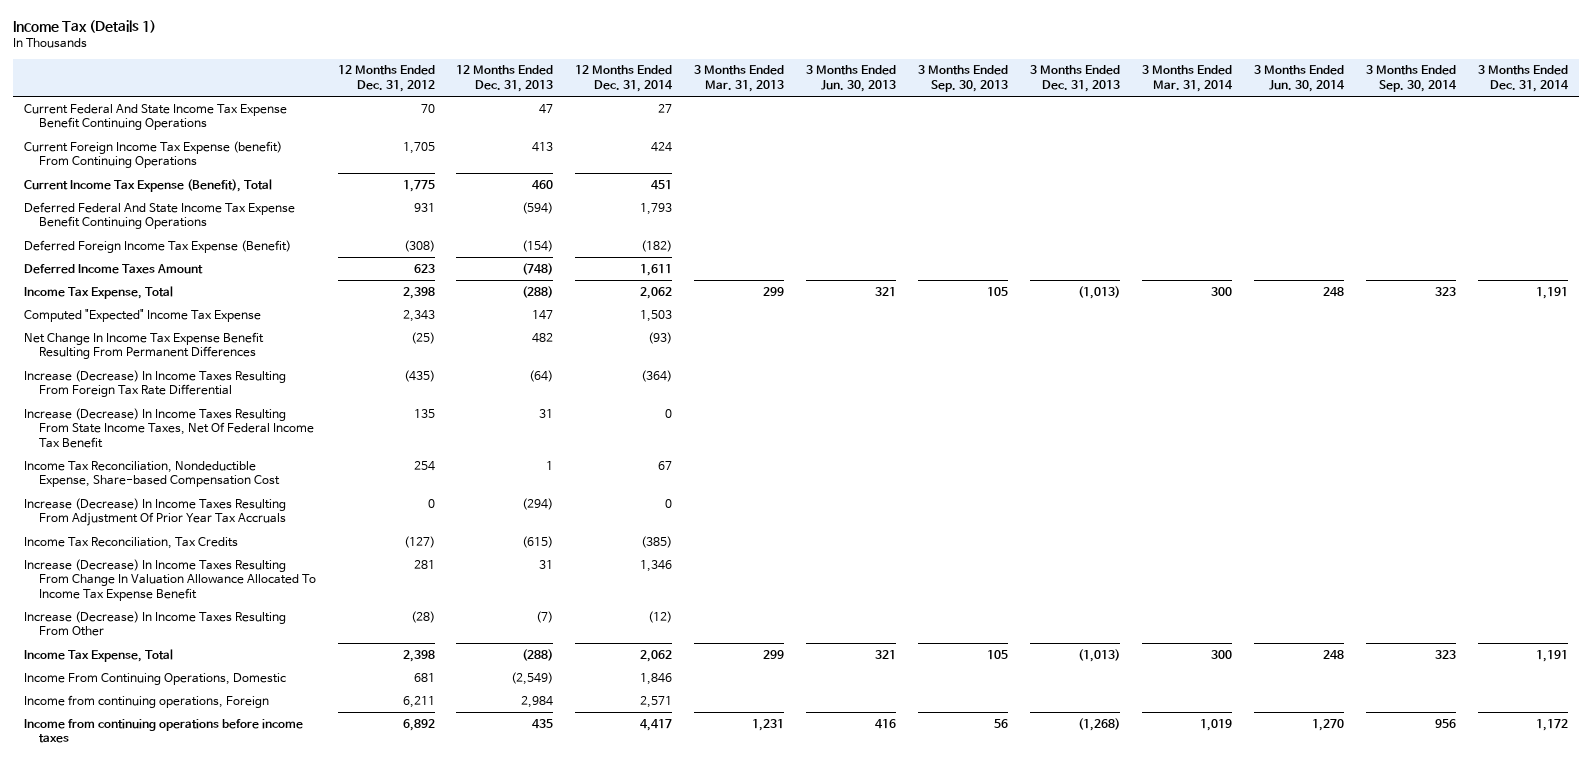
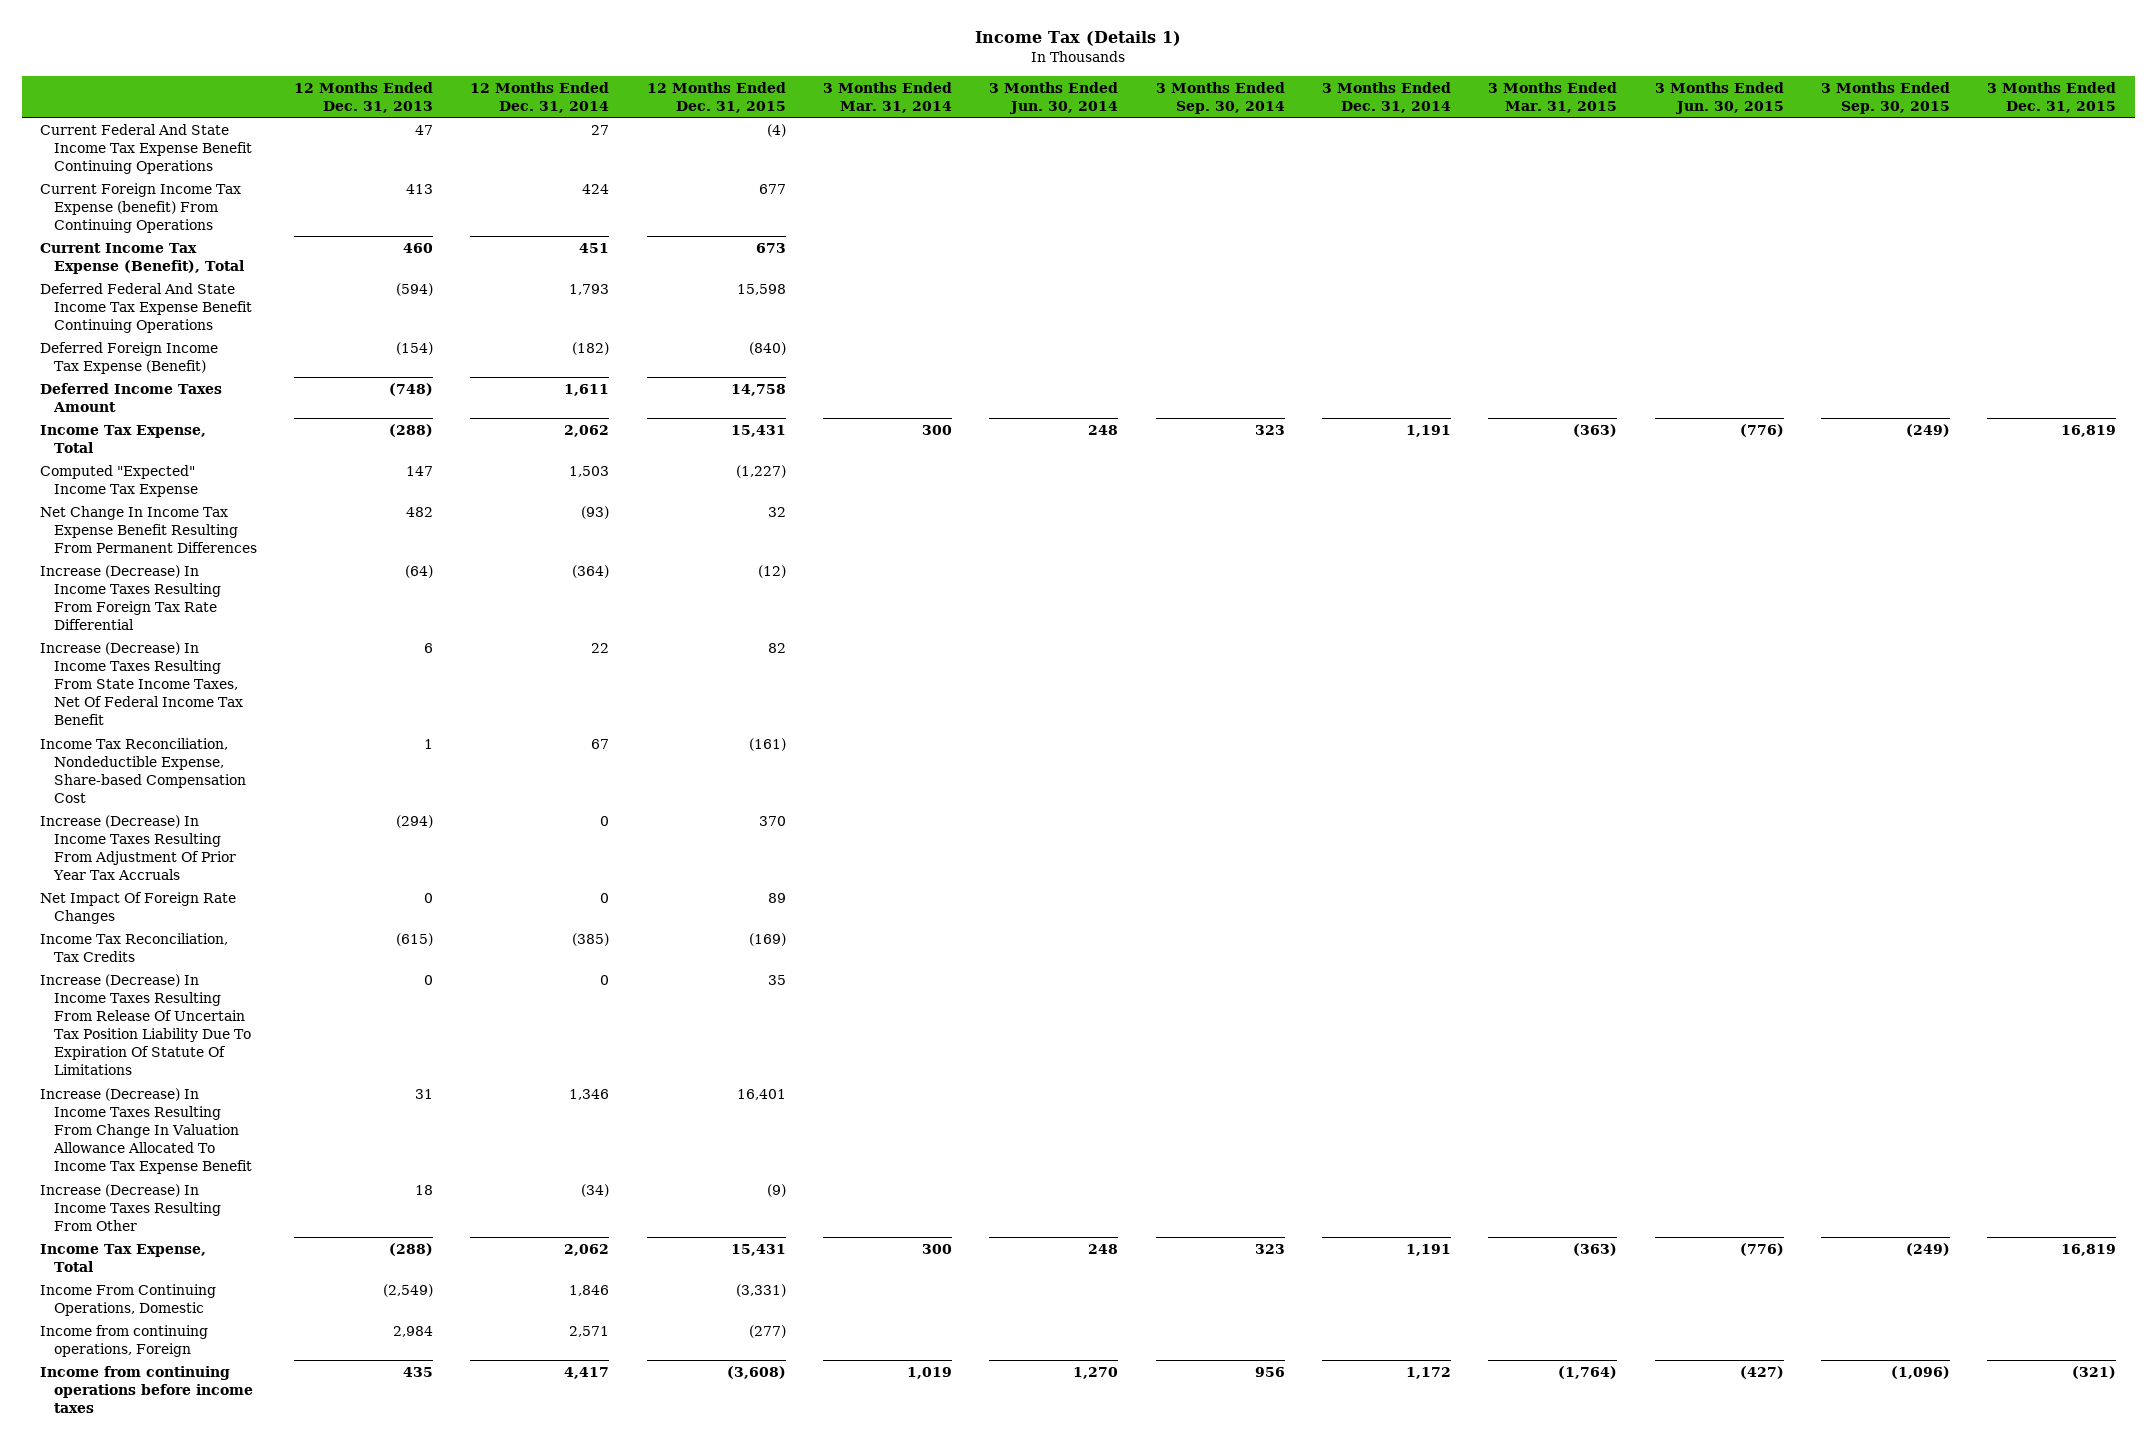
[337,65,435,92] 12 Months Ended Dec. 31, 2012 -> none
[694,65,785,92] 3 Months Ended Mar. 31, 2013 -> none
[806,65,897,92] 3 Months Ended Jun. 30, 2013 -> none
[918,65,1009,92] 3 Months Ended Sep. 30, 2013 -> none
[1029,65,1120,92] 3 Months Ended Dec. 31, 2013 -> none
none -> [646,81,786,113] 12 Months Ended Dec. 31, 2015
none -> [1488,81,1618,113] 3 Months Ended Mar. 31, 2015
none -> [1654,81,1784,114] 3 Months Ended Jun. 30, 2015
none -> [1820,81,1950,114] 3 Months Ended Sep. 30, 2015
none -> [1987,81,2117,113] 3 Months Ended Dec. 31, 2015
[539,408,554,418] 31 -> [423,642,433,653] 6
[665,408,673,418] 0 -> [591,642,610,653] 22
none -> [40,891,237,924] Net Impact Of Foreign Rate Changes
none -> [40,973,251,1076] Increase (Decrease) In Income Taxes Resulting From Release Of Uncertain Tax Position Liability Due To Expiration Of Statute Of Limitations
[536,610,554,623] (7) -> [414,1184,433,1195] 18
[648,610,673,623] (12) -> [581,1183,610,1197] (34)

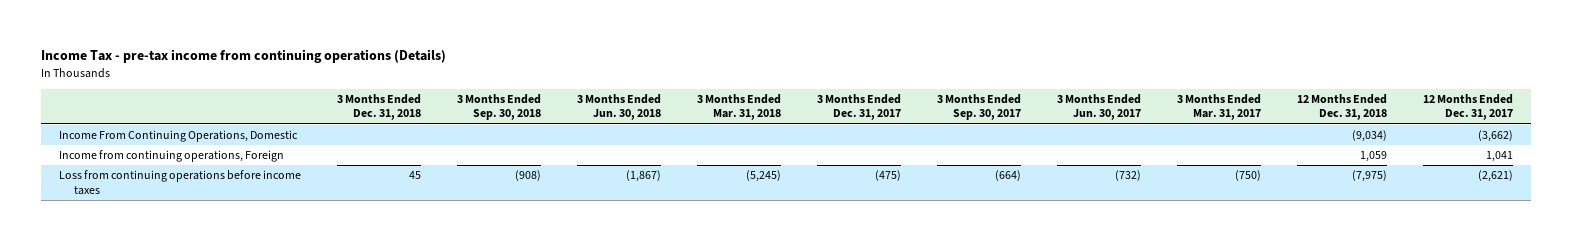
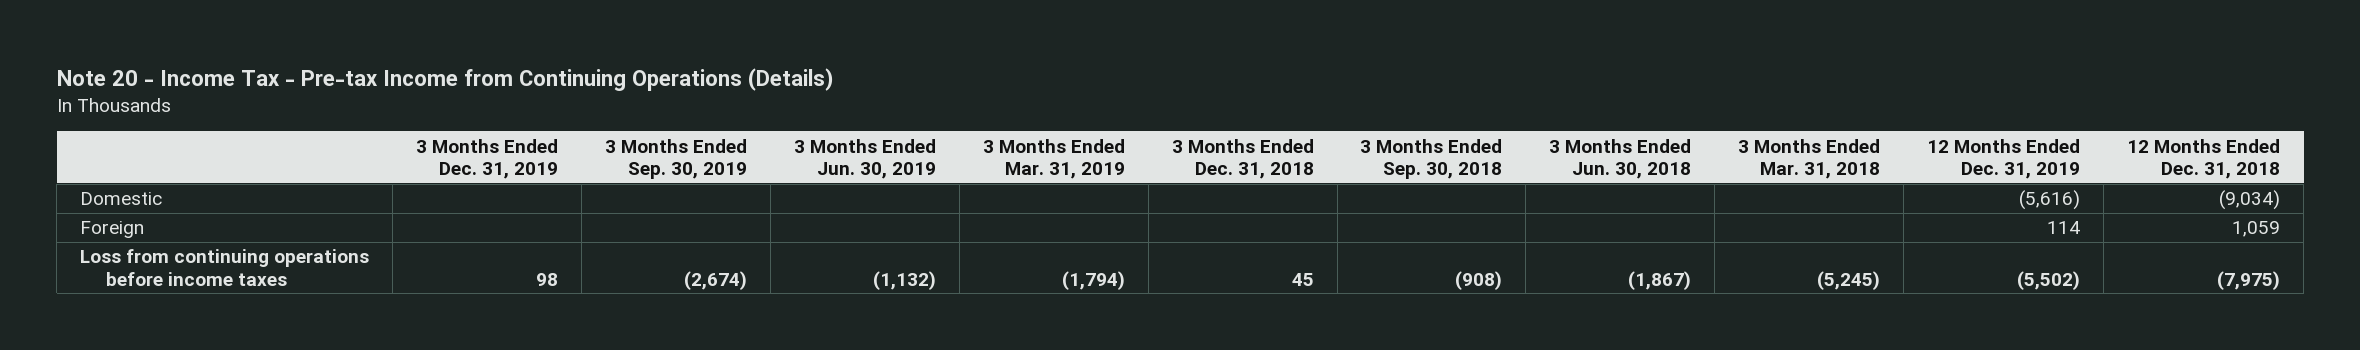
[41,49,447,64] Income Tax - pre-tax income from continuing operations (Details) -> [56,68,834,92] Note 20 - Income Tax - Pre-tax Income from Continuing Operations (Details)
[816,94,901,121] 3 Months Ended Dec. 31, 2017 -> none
[936,94,1021,121] 3 Months Ended Sep. 30, 2017 -> none
[1056,94,1141,121] 3 Months Ended Jun. 30, 2017 -> none
[1176,94,1261,121] 3 Months Ended Mar. 31, 2017 -> none
[1422,94,1513,121] 12 Months Ended Dec. 31, 2017 -> none
none -> [415,138,558,180] 3 Months Ended Dec. 31, 2019
none -> [604,138,747,180] 3 Months Ended Sep. 30, 2019
none -> [793,138,936,180] 3 Months Ended Jun. 30, 2019
none -> [982,138,1125,180] 3 Months Ended Mar. 31, 2019
none -> [1927,138,2081,180] 12 Months Ended Dec. 31, 2019
[59,130,299,143] Income From Continuing Operations, Domestic -> [79,192,162,206] Domestic
[59,150,285,163] Income from continuing operations, Foreign -> [79,221,144,239] Foreign

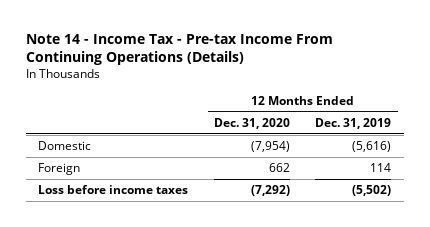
[56,68,834,92] Note 20 - Income Tax - Pre-tax Income from Continuing Operations (Details) -> [25,33,333,65] Note 14 - Income Tax - Pre-tax Income From Continuing Operations (Details)
[415,138,558,180] 3 Months Ended Dec. 31, 2019 -> none
[604,138,747,180] 3 Months Ended Sep. 30, 2019 -> none
[793,138,936,180] 3 Months Ended Jun. 30, 2019 -> none
[982,138,1125,180] 3 Months Ended Mar. 31, 2019 -> none
[1171,138,1314,180] 3 Months Ended Dec. 31, 2018 -> none
[1360,138,1503,180] 3 Months Ended Sep. 30, 2018 -> none
[1549,138,1692,180] 3 Months Ended Jun. 30, 2018 -> none
[1738,138,1881,180] 3 Months Ended Mar. 31, 2018 -> none
[2127,138,2281,180] 12 Months Ended Dec. 31, 2018 -> none
none -> [213,117,290,129] Dec. 31, 2020
[79,249,369,286] Loss from continuing operations before income taxes -> [38,185,189,195] Loss before income taxes

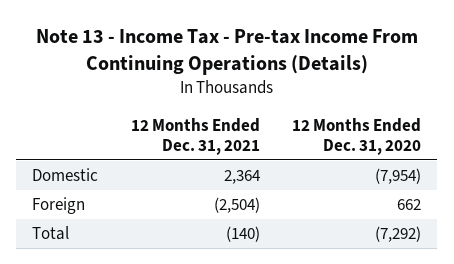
[25,33,333,65] Note 14 - Income Tax - Pre-tax Income From Continuing Operations (Details) -> [35,28,418,75] Note 13 - Income Tax - Pre-tax Income From Continuing Operations (Details)
[315,117,392,129] Dec. 31, 2019 -> none
none -> [130,117,260,155] 12 Months Ended Dec. 31, 2021
[38,185,189,195] Loss before income taxes -> [32,226,70,241] Total

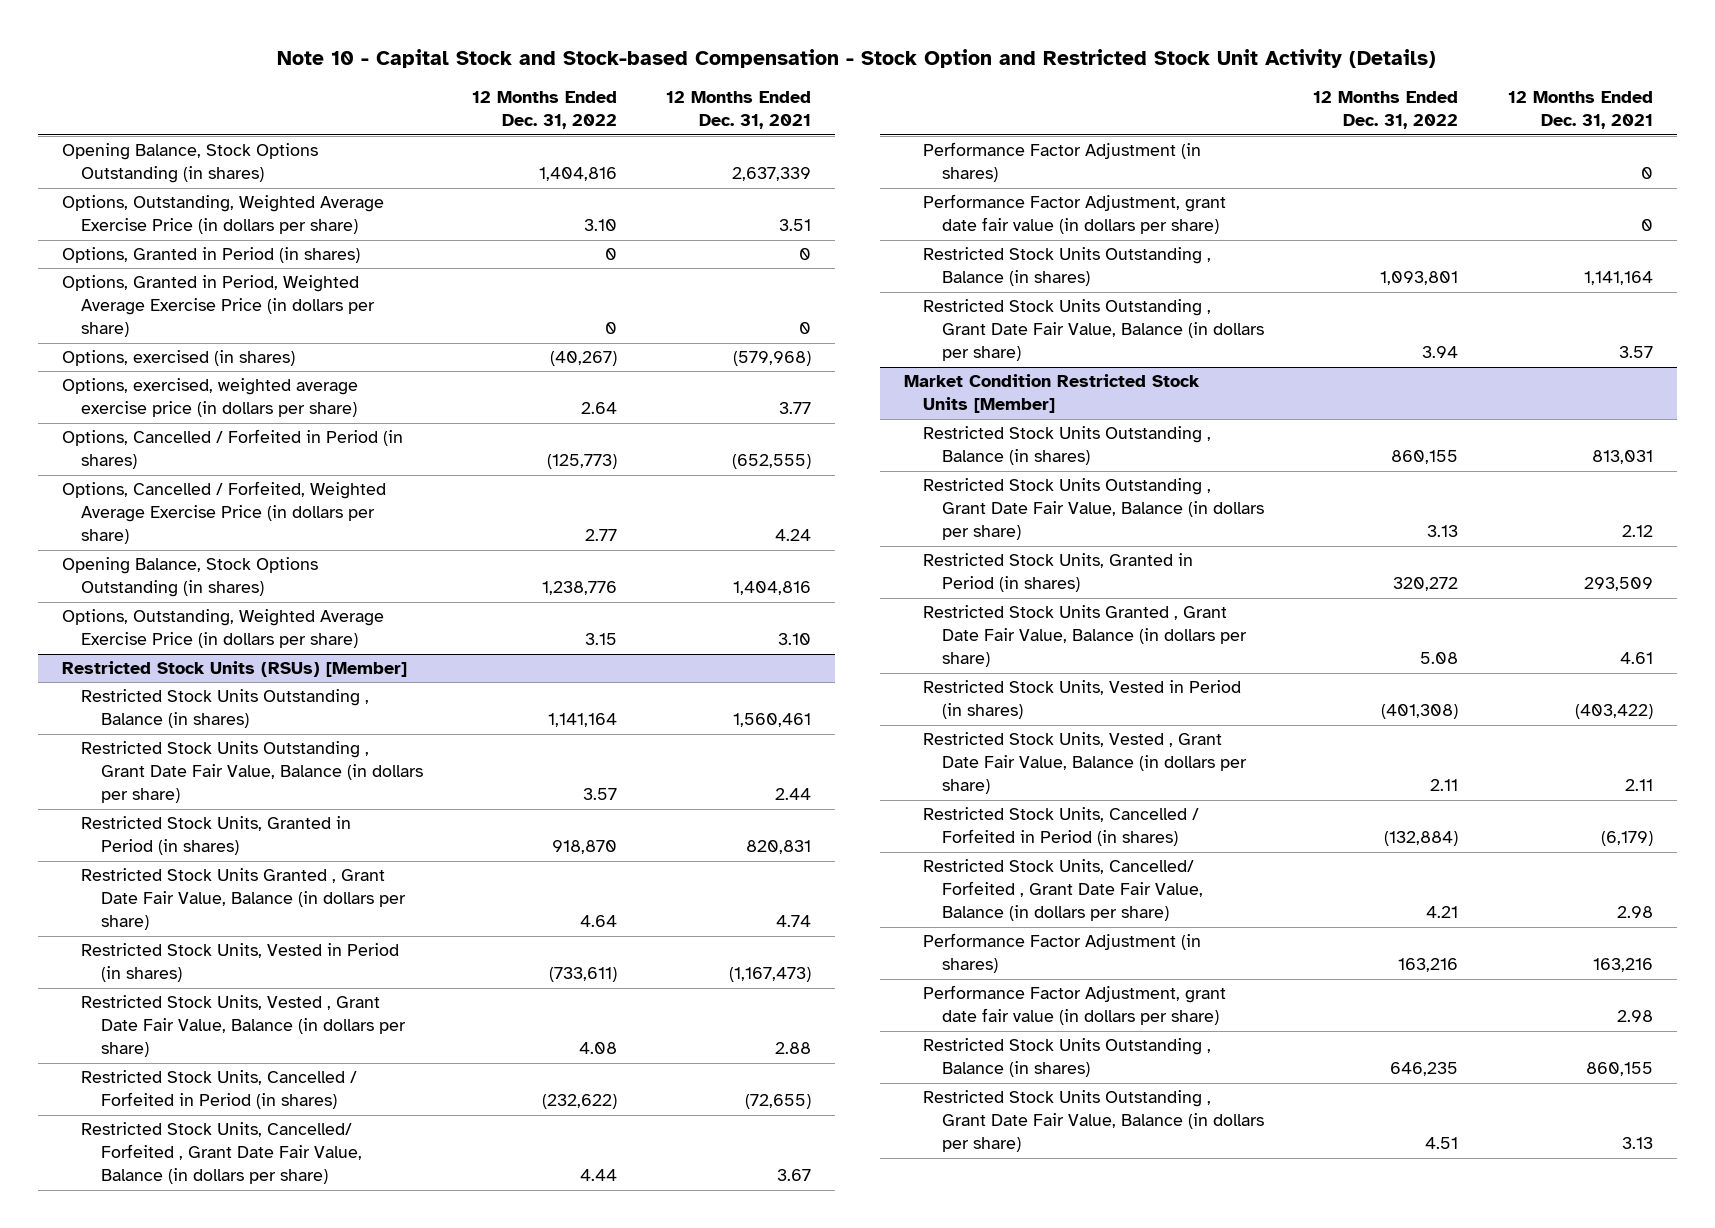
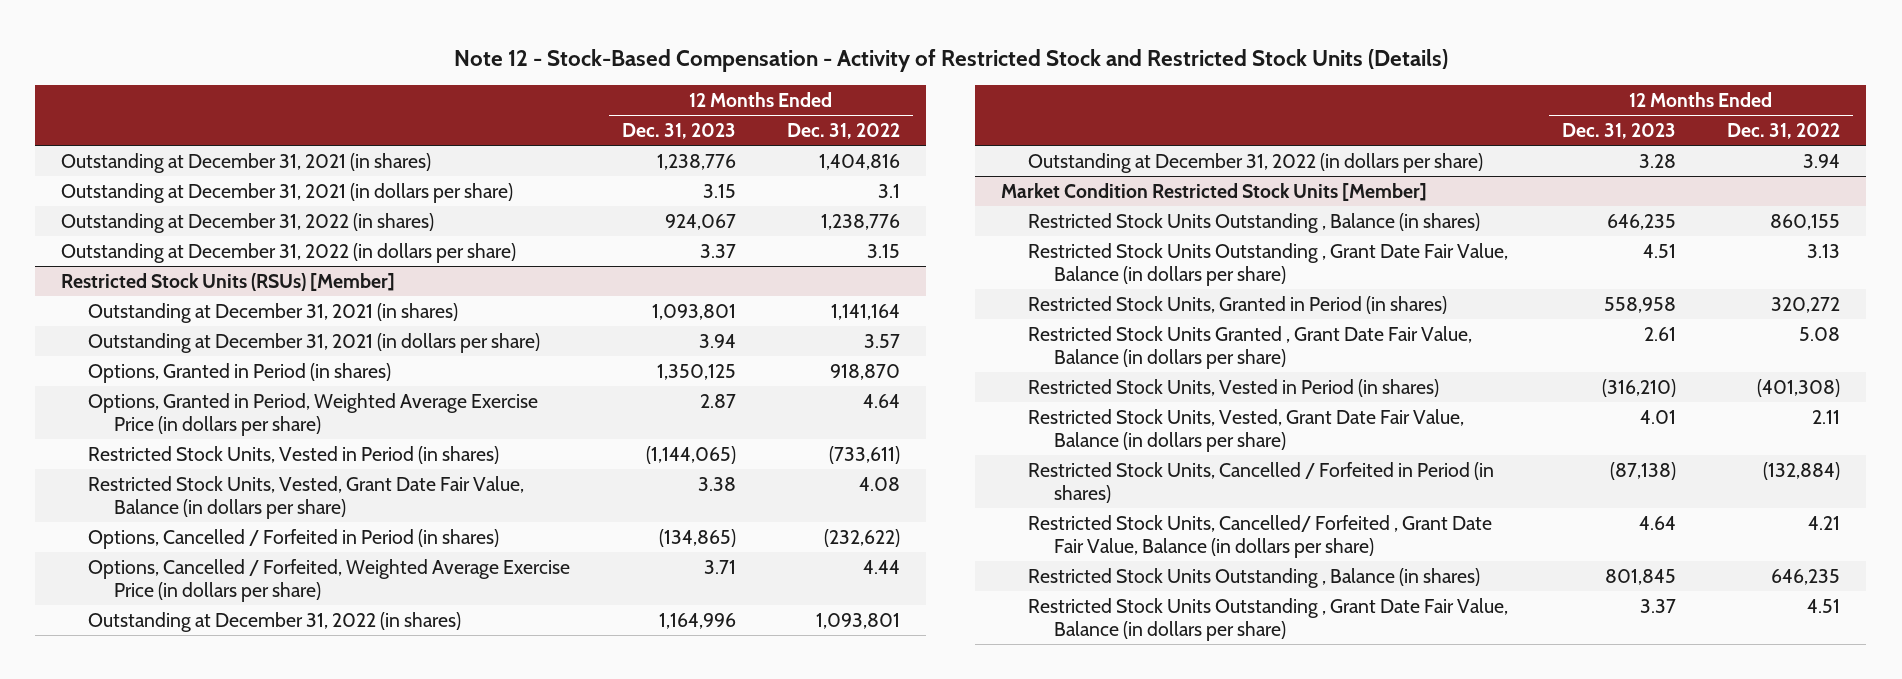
[277,49,1437,69] Note 10 - Capital Stock and Stock-based Compensation - Stock Option and Restricted Stock Unit Activity (Details) -> [453,48,1448,72] Note 12 - Stock-Based Compensation - Activity of Restricted Stock and Restricted Stock Units (Details)
[665,91,811,130] 12 Months Ended Dec. 31, 2021 -> none
none -> [621,123,736,140] Dec. 31, 2023
[62,247,361,264] Options, Granted in Period (in shares) -> none
[62,275,376,338] Options, Granted in Period, Weighted Average Exercise Price (in dollars per share) -> none
[62,350,296,367] Options, exercised (in shares) -> none
[62,378,359,418] Options, exercised, weighted average exercise price (in dollars per share) -> none
[62,429,404,470] Options, Cancelled / Forfeited in Period (in shares) -> none
[62,481,387,545] Options, Cancelled / Forfeited, Weighted Average Exercise Price (in dollars per share) -> none
[62,143,319,184] Opening Balance, Stock Options Outstanding (in shares) -> [61,152,432,173] Outstanding at December 31, 2021 (in shares)
[62,195,385,235] Options, Outstanding, Weighted Average Exercise Price (in dollars per share) -> [61,182,514,203] Outstanding at December 31, 2021 (in dollars per share)
[583,219,617,232] 3.10 -> [878,183,901,198] 3.1
[62,557,319,598] Opening Balance, Stock Options Outstanding (in shares) -> [61,212,435,233] Outstanding at December 31, 2022 (in shares)
[62,609,385,649] Options, Outstanding, Weighted Average Exercise Price (in dollars per share) -> [61,242,517,263] Outstanding at December 31, 2022 (in dollars per share)
[81,689,370,729] Restricted Stock Units Outstanding , Balance (in shares) -> [87,302,458,323] Outstanding at December 31, 2021 (in shares)
[81,741,423,804] Restricted Stock Units Outstanding , Grant Date Fair Value, Balance (in dollars per share) -> [87,332,540,353] Outstanding at December 31, 2021 (in dollars per share)
[81,816,352,856] Restricted Stock Units, Granted in Period (in shares) -> [87,362,391,383] Options, Granted in Period (in shares)
[81,868,406,931] Restricted Stock Units Granted , Grant Date Fair Value, Balance (in dollars per share) -> [87,392,538,437] Options, Granted in Period, Weighted Average Exercise Price (in dollars per share)
[923,142,1202,183] Performance Factor Adjustment (in shares) -> none
[923,194,1227,235] Performance Factor Adjustment, grant date fair value (in dollars per share) -> none
[81,995,406,1058] Restricted Stock Units, Vested , Grant Date Fair Value, Balance (in dollars per share) -> [87,475,524,520] Restricted Stock Units, Vested, Grant Date Fair Value, Balance (in dollars per share)
[81,1070,358,1110] Restricted Stock Units, Cancelled / Forfeited in Period (in shares) -> [87,528,499,549] Options, Cancelled / Forfeited in Period (in shares)
[81,1122,362,1185] Restricted Stock Units, Cancelled/ Forfeited , Grant Date Fair Value, Balance (in dollars per share) -> [87,558,570,603] Options, Cancelled / Forfeited, Weighted Average Exercise Price (in dollars per share)
[923,247,1212,287] Restricted Stock Units Outstanding , Balance (in shares) -> [87,611,461,632] Outstanding at December 31, 2022 (in shares)
[923,299,1265,362] Restricted Stock Units Outstanding , Grant Date Fair Value, Balance (in dollars per share) -> [1027,152,1483,173] Outstanding at December 31, 2022 (in dollars per share)
[923,732,1248,795] Restricted Stock Units, Vested , Grant Date Fair Value, Balance (in dollars per share) -> [1027,408,1464,453] Restricted Stock Units, Vested, Grant Date Fair Value, Balance (in dollars per share)
[923,933,1202,974] Performance Factor Adjustment (in shares) -> none
[923,985,1227,1026] Performance Factor Adjustment, grant date fair value (in dollars per share) -> none

